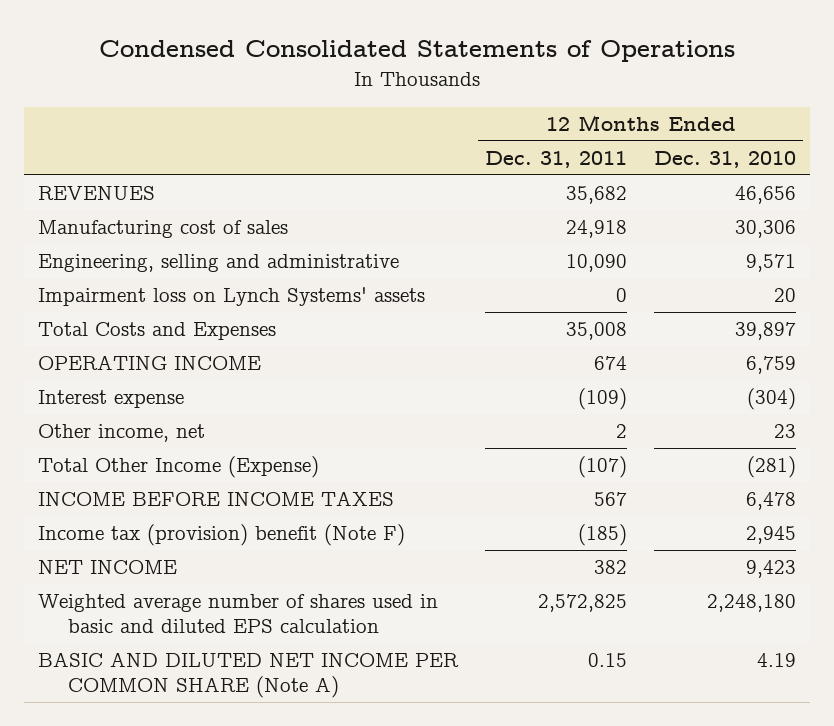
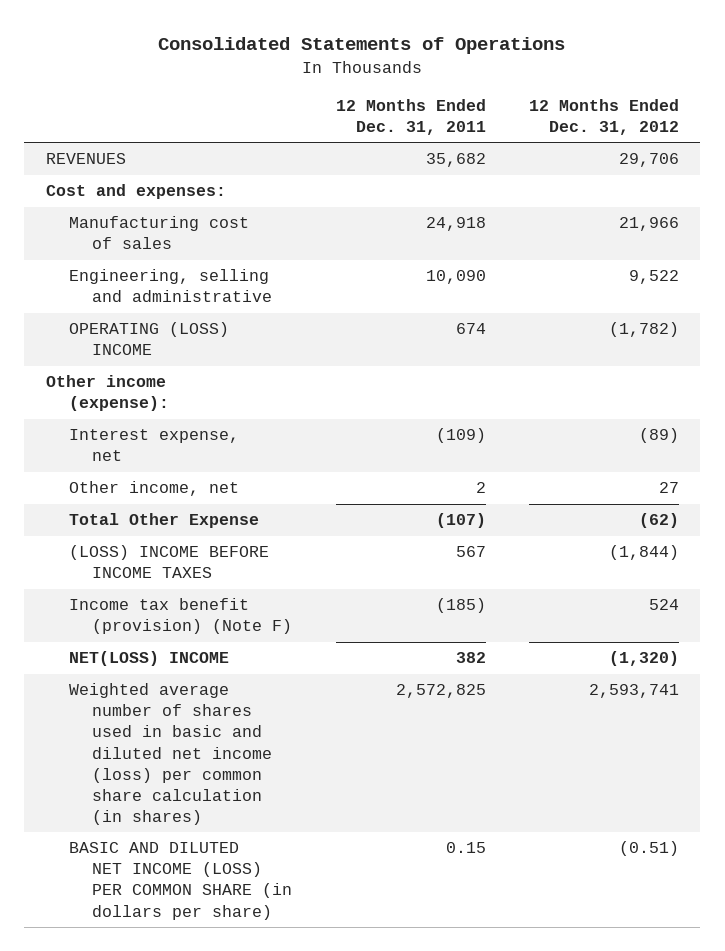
[98,39,735,62] Condensed Consolidated Statements of Operations -> [158,37,566,55] Consolidated Statements of Operations
[654,151,797,169] Dec. 31, 2010 -> none
none -> [528,98,679,135] 12 Months Ended Dec. 31, 2012
none -> [46,184,227,200] Cost and expenses:
[37,287,425,307] Impairment loss on Lynch Systems' assets -> none
[37,322,276,341] Total Costs and Expenses -> none
[37,355,261,371] OPERATING INCOME -> [69,322,230,356] OPERATING (LOSS) INCOME
none -> [46,375,170,412] Other income (expense):
[37,390,184,409] Interest expense -> [69,429,240,462] Interest expense, net
[37,456,319,479] Total Other Income (Expense) -> [69,513,260,529] Total Other Expense
[37,491,394,507] INCOME BEFORE INCOME TAXES -> [69,545,270,579] (LOSS) INCOME BEFORE INCOME TAXES
[37,524,405,547] Income tax (provision) benefit (Note F) -> [69,598,293,635] Income tax benefit (provision) (Note F)
[37,560,177,575] NET INCOME -> [69,651,230,667] NET(LOSS) INCOME
[37,594,438,634] Weighted average number of shares used in basic and diluted EPS calculation -> [69,683,273,825] Weighted average number of shares used in basic and diluted net income (loss) per common share calculation (in shares)
[37,652,459,699] BASIC AND DILUTED NET INCOME PER COMMON SHARE (Note A) -> [69,842,293,920] BASIC AND DILUTED NET INCOME (LOSS) PER COMMON SHARE (in dollars per share)

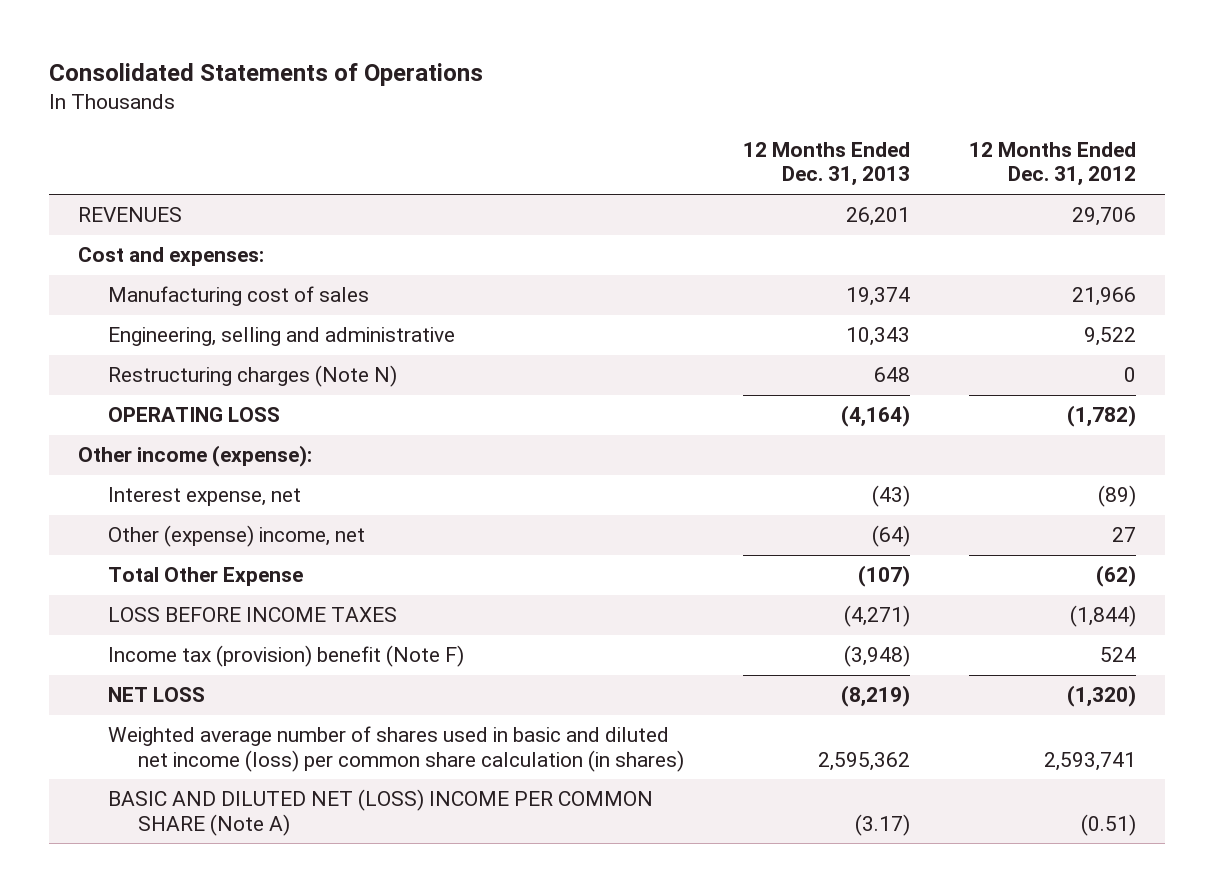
[335,98,486,135] 12 Months Ended Dec. 31, 2011 -> none
none -> [743,142,911,187] 12 Months Ended Dec. 31, 2013
none -> [108,365,398,388] Restructuring charges (Note N)
[69,322,230,356] OPERATING (LOSS) INCOME -> [108,407,281,423] OPERATING LOSS
[69,481,240,497] Other income, net -> [108,525,366,548] Other (expense) income, net
[69,545,270,579] (LOSS) INCOME BEFORE INCOME TAXES -> [108,607,398,623] LOSS BEFORE INCOME TAXES
[69,598,293,635] Income tax benefit (provision) (Note F) -> [108,645,465,668] Income tax (provision) benefit (Note F)
[69,651,230,667] NET(LOSS) INCOME -> [108,687,206,703] NET LOSS
[69,842,293,920] BASIC AND DILUTED NET INCOME (LOSS) PER COMMON SHARE (in dollars per share) -> [108,789,654,836] BASIC AND DILUTED NET (LOSS) INCOME PER COMMON SHARE (Note A)

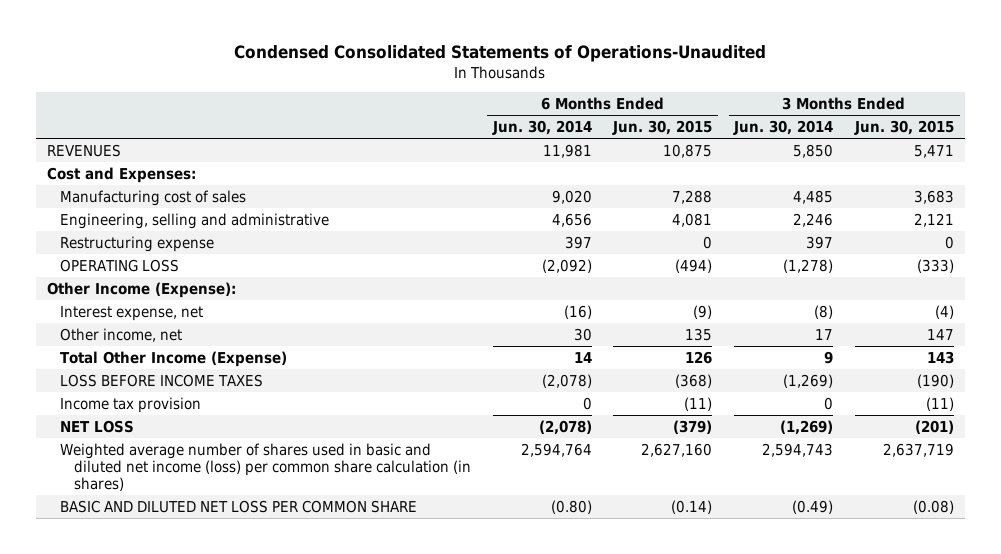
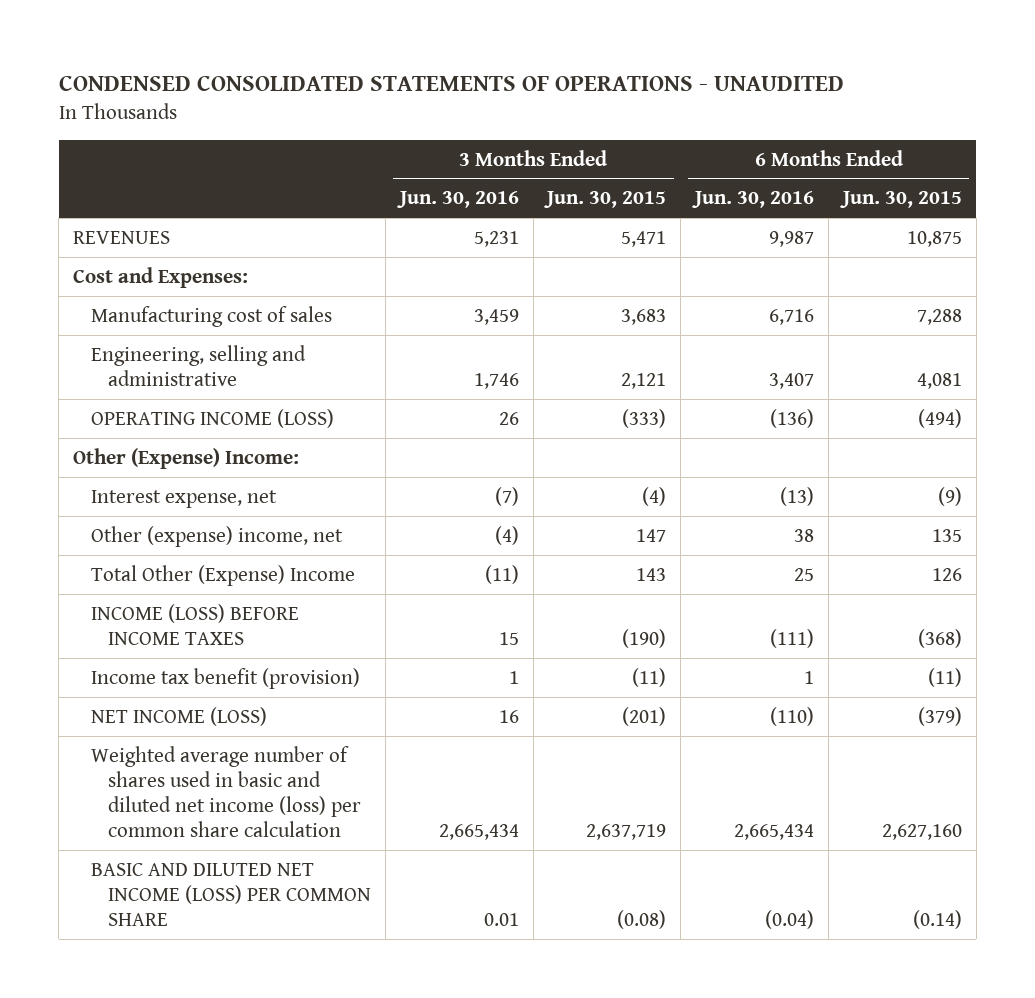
[234,45,767,63] Condensed Consolidated Statements of Operations-Unaudited -> [58,76,844,92] CONDENSED CONSOLIDATED STATEMENTS OF OPERATIONS - UNAUDITED
[491,120,592,136] Jun. 30, 2014 -> none
[733,120,834,136] Jun. 30, 2014 -> none
none -> [396,191,519,209] Jun. 30, 2016
none -> [692,191,815,209] Jun. 30, 2016
[60,235,215,252] Restructuring expense -> none
[60,258,180,272] OPERATING LOSS -> [90,408,334,428] OPERATING INCOME (LOSS)
[46,281,236,298] Other Income (Expense): -> [73,447,300,469] Other (Expense) Income:
[60,327,183,342] Other income, net -> [90,525,343,547] Other (expense) income, net
[60,350,288,367] Total Other Income (Expense) -> [90,564,355,586] Total Other (Expense) Income
[60,373,264,387] LOSS BEFORE INCOME TAXES -> [90,603,299,645] INCOME (LOSS) BEFORE INCOME TAXES
[60,396,202,413] Income tax provision -> [90,667,360,689] Income tax benefit (provision)
[60,419,135,433] NET LOSS -> [90,706,267,726] NET INCOME (LOSS)
[60,442,471,491] Weighted average number of shares used in basic and diluted net income (loss) per common share calculation (in shares) -> [90,745,361,838] Weighted average number of shares used in basic and diluted net income (loss) per common share calculation
[60,499,418,513] BASIC AND DILUTED NET LOSS PER COMMON SHARE -> [90,862,371,927] BASIC AND DILUTED NET INCOME (LOSS) PER COMMON SHARE

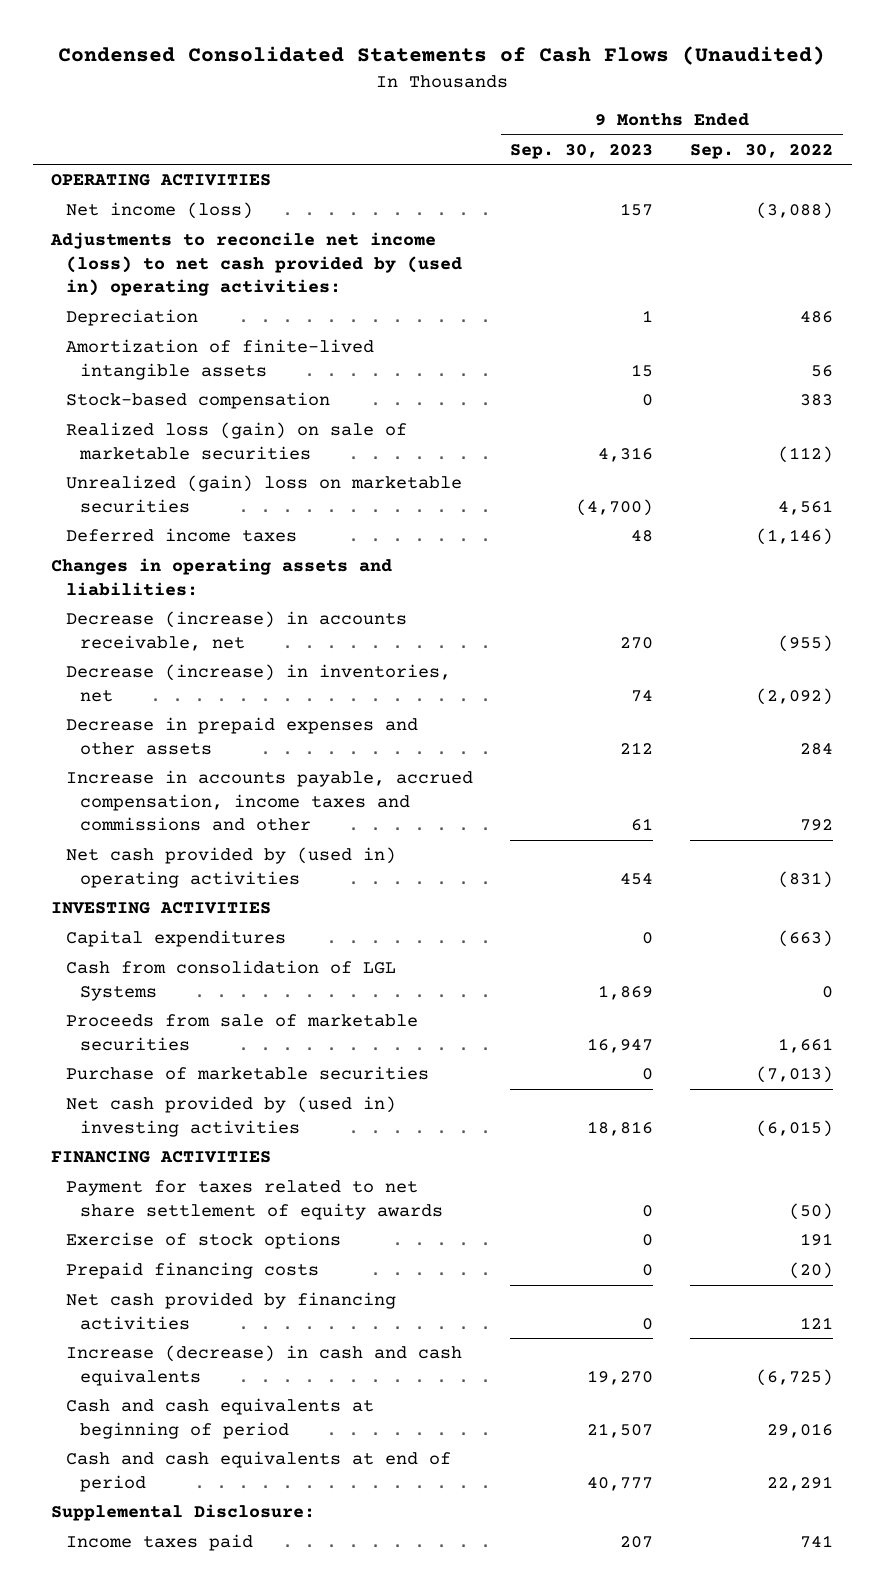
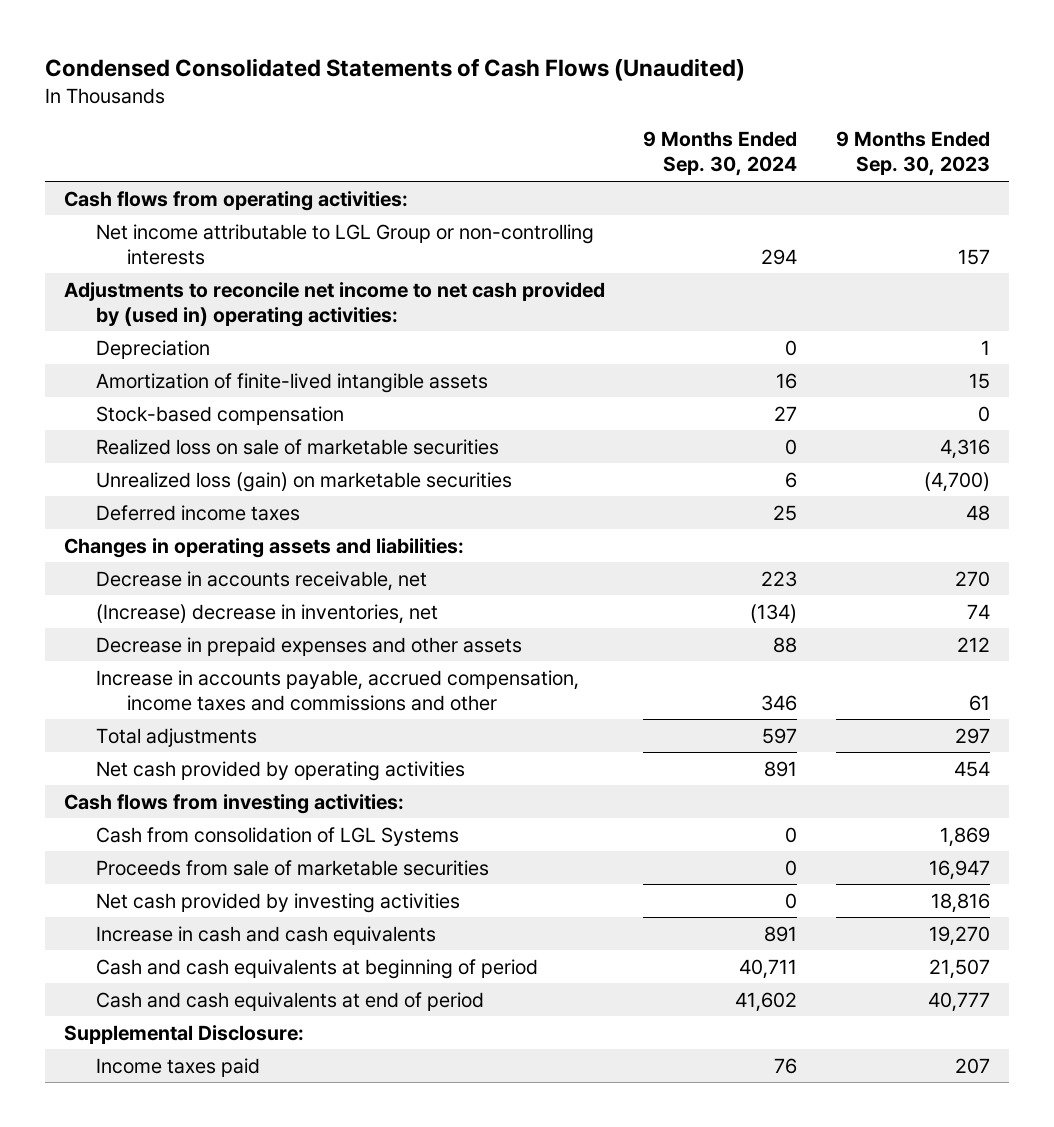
[690,143,834,159] Sep. 30, 2022 -> none
none -> [643,131,798,177] 9 Months Ended Sep. 30, 2024
[51,174,272,187] OPERATING ACTIVITIES -> [64,190,409,211] Cash flows from operating activities:
[65,202,253,220] Net income (loss) -> [95,223,594,265] Net income attributable to LGL Group or non-controlling interests
[50,232,462,297] Adjustments to reconcile net income (loss) to net cash provided by (used in) operating activities: -> [64,281,606,327] Adjustments to reconcile net income to net cash provided by (used in) operating activities:
[65,422,407,460] Realized loss (gain) on sale of marketable securities -> [95,438,499,455] Realized loss on sale of marketable securities
[65,475,462,513] Unrealized (gain) loss on marketable securities -> [95,471,512,492] Unrealized loss (gain) on marketable securities
[65,611,407,651] Decrease (increase) in accounts receivable, net -> [95,570,427,591] Decrease in accounts receivable, net
[65,664,451,702] Decrease (increase) in inventories, net -> [95,603,438,624] (Increase) decrease in inventories, net
[65,930,286,948] Capital expenditures -> none
none -> [95,727,257,747] Total adjustments
[65,847,396,888] Net cash provided by (used in) operating activities -> [95,760,465,781] Net cash provided by operating activities
[51,902,272,915] INVESTING ACTIVITIES -> [64,793,405,814] Cash flows from investing activities:
[65,1066,429,1081] Purchase of marketable securities -> none
[51,1151,272,1164] FINANCING ACTIVITIES -> none
[65,1180,444,1220] Payment for taxes related to net share settlement of equity awards -> none
[65,1232,341,1250] Exercise of stock options -> none
[65,1262,319,1280] Prepaid financing costs -> none
[65,1292,396,1330] Net cash provided by financing activities -> none
[65,1096,396,1137] Net cash provided by (used in) investing activities -> [95,892,460,913] Net cash provided by investing activities
[65,1345,462,1386] Increase (decrease) in cash and cash equivalents -> [95,925,436,945] Increase in cash and cash equivalents

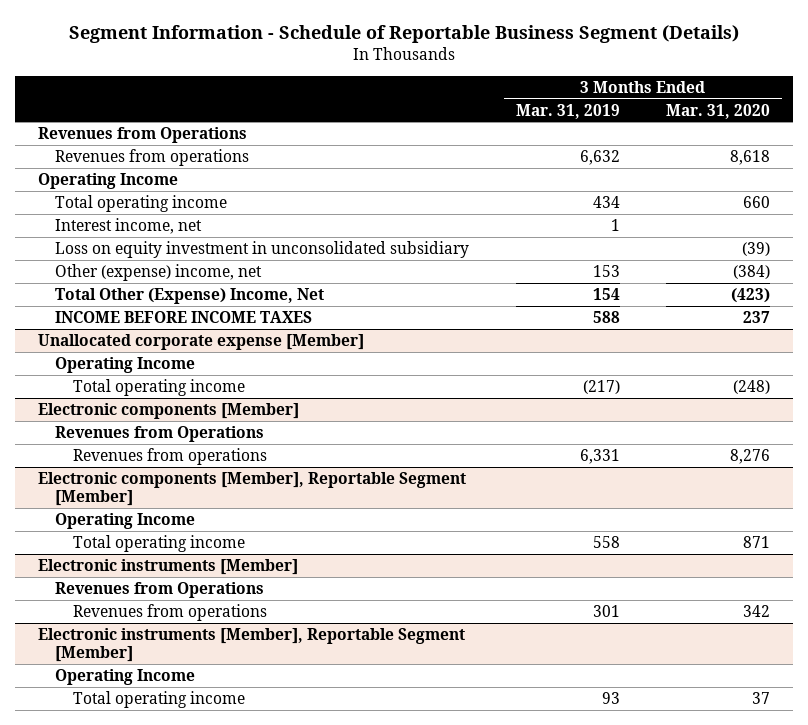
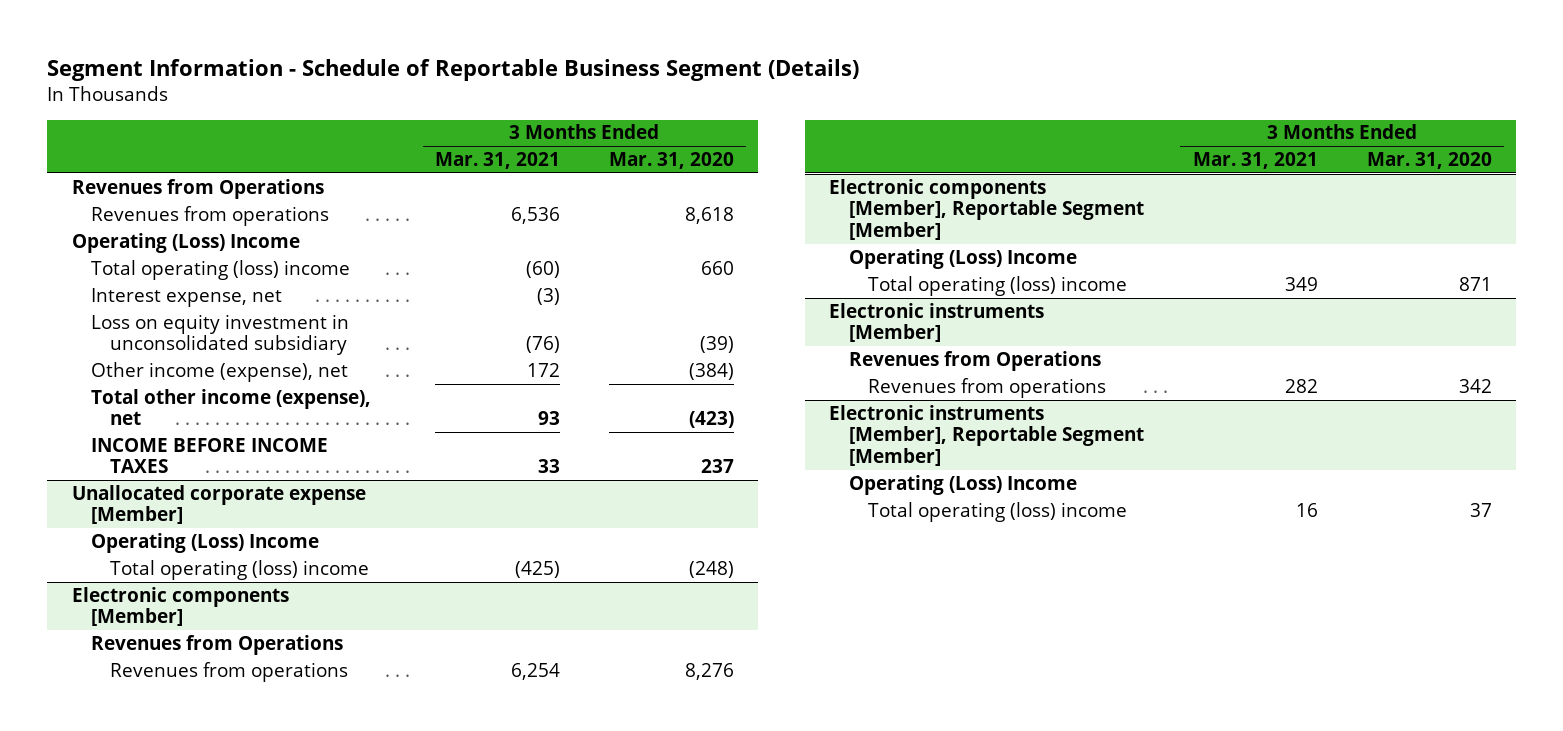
[515,103,620,119] Mar. 31, 2019 -> none
none -> [434,151,560,169] Mar. 31, 2021
[38,172,179,189] Operating Income -> [71,232,300,253] Operating (Loss) Income
[55,194,228,212] Total operating income -> [90,259,350,280] Total operating (loss) income
[55,217,203,234] Interest income, net -> [90,287,282,307] Interest expense, net
[55,263,263,281] Other (expense) income, net -> [90,361,348,382] Other income (expense), net
[55,287,325,304] Total Other (Expense) Income, Net -> [90,388,371,426] Total other income (expense), net
[55,356,196,373] Operating Income -> [90,532,319,553] Operating (Loss) Income
[72,378,245,396] Total operating income -> [109,559,369,580] Total operating (loss) income
[55,512,196,529] Operating Income -> [848,248,1077,269] Operating (Loss) Income
[72,534,245,552] Total operating income -> [867,275,1127,296] Total operating (loss) income
[55,668,196,685] Operating Income -> [848,474,1077,495] Operating (Loss) Income
[72,690,245,708] Total operating income -> [867,501,1127,522] Total operating (loss) income

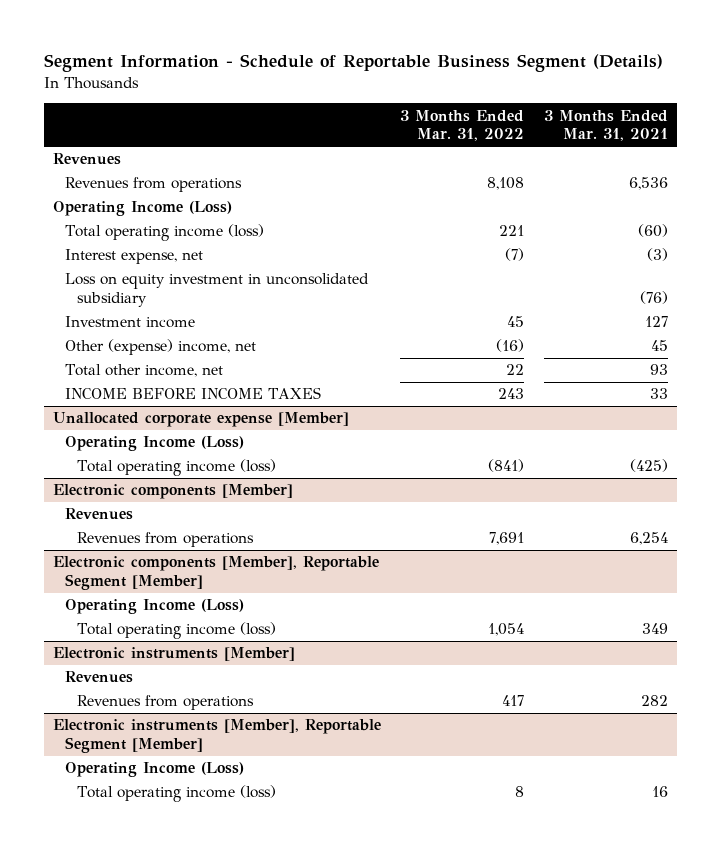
[608,151,734,169] Mar. 31, 2020 -> none
none -> [400,109,525,142] 3 Months Ended Mar. 31, 2022
[71,178,324,199] Revenues from Operations -> [53,153,122,166] Revenues
[71,232,300,253] Operating (Loss) Income -> [53,201,233,217] Operating Income (Loss)
[90,259,350,280] Total operating (loss) income -> [64,224,264,242] Total operating income (loss)
none -> [64,316,195,329] Investment income
[90,361,348,382] Other income (expense), net -> [64,339,256,356] Other (expense) income, net
[526,362,560,377] 172 -> [650,340,668,352] 45
[90,388,371,426] Total other income (expense), net -> [64,364,223,378] Total other income, net
[90,532,319,553] Operating (Loss) Income -> [64,436,244,452] Operating Income (Loss)
[109,559,369,580] Total operating (loss) income -> [76,459,276,477] Total operating income (loss)
[90,634,343,655] Revenues from Operations -> [64,508,133,521] Revenues
[848,248,1077,269] Operating (Loss) Income -> [64,599,244,615] Operating Income (Loss)
[867,275,1127,296] Total operating (loss) income -> [76,622,276,640] Total operating income (loss)
[848,350,1101,371] Revenues from Operations -> [64,671,133,684] Revenues
[848,474,1077,495] Operating (Loss) Income -> [64,762,244,778] Operating Income (Loss)
[867,501,1127,522] Total operating (loss) income -> [76,785,276,803] Total operating income (loss)

